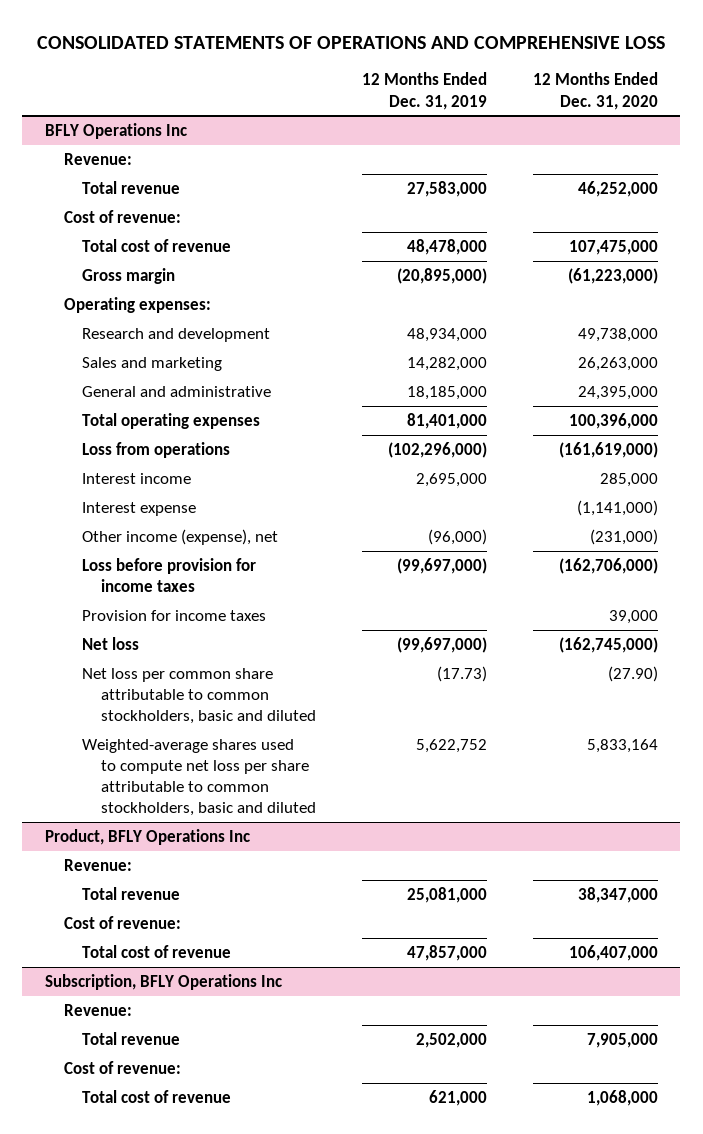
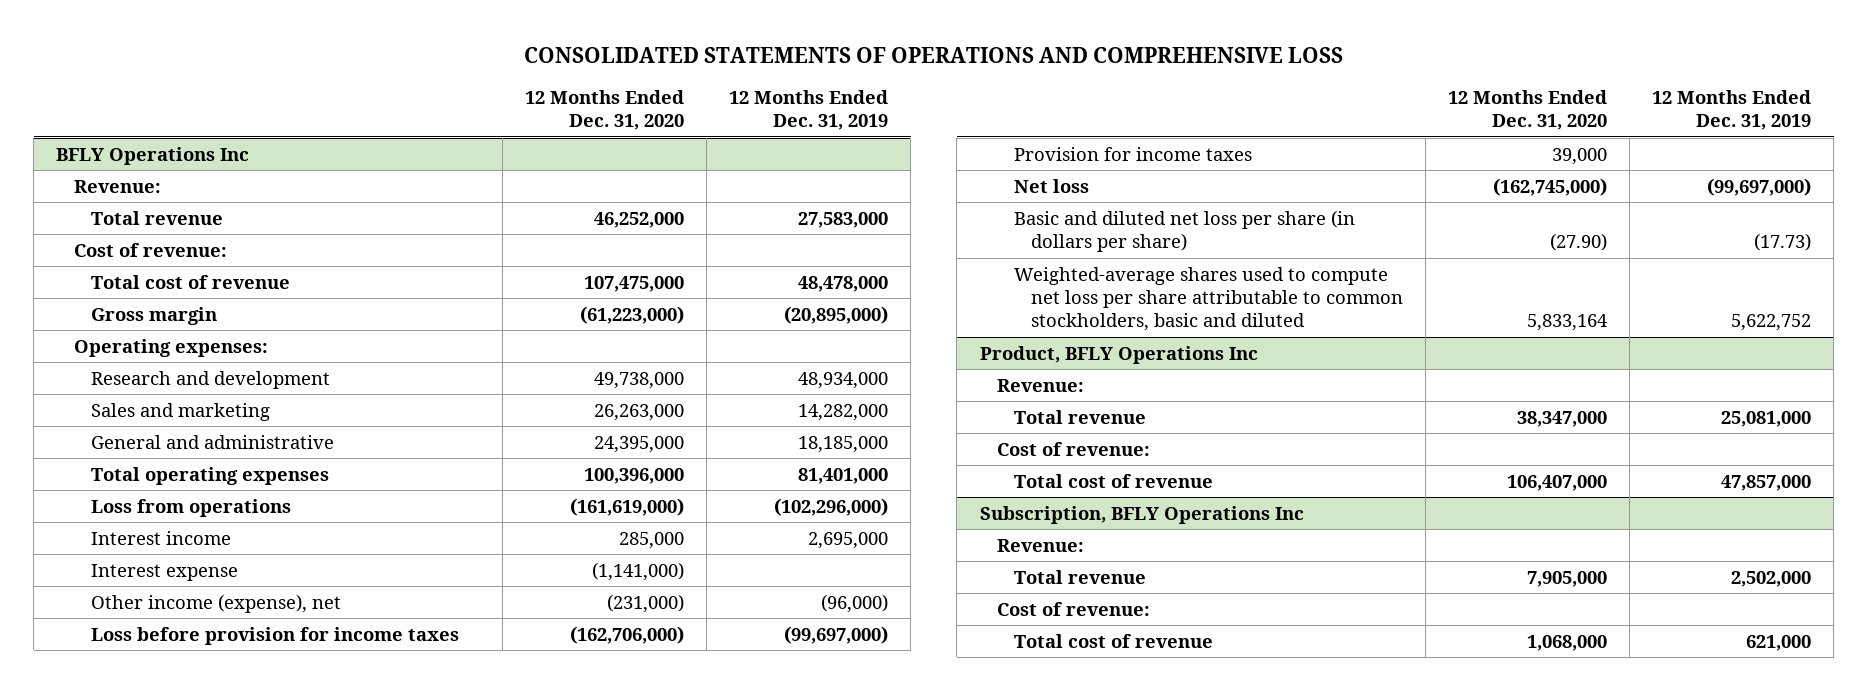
[82,667,317,725] Net loss per common share attributable to common stockholders, basic and diluted -> [1013,209,1355,253] Basic and diluted net loss per share (in dollars per share)

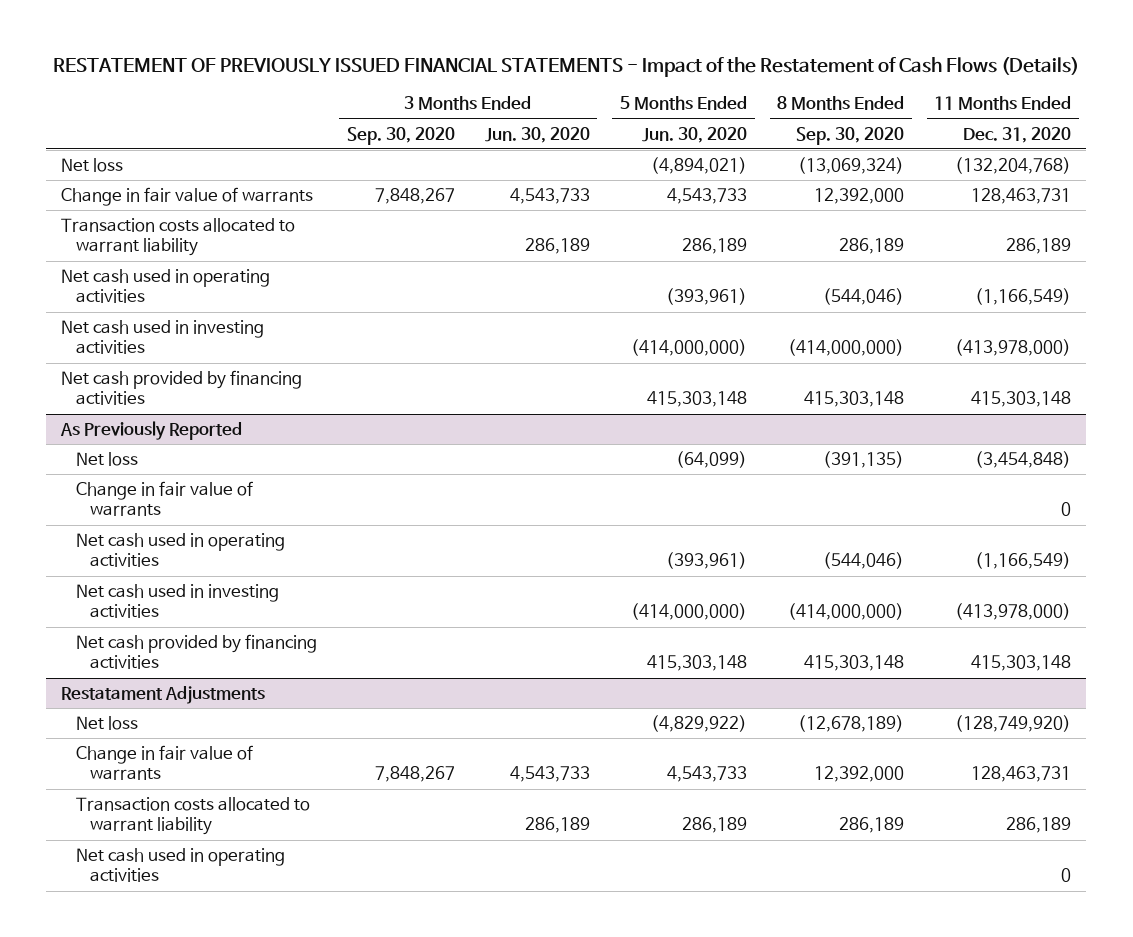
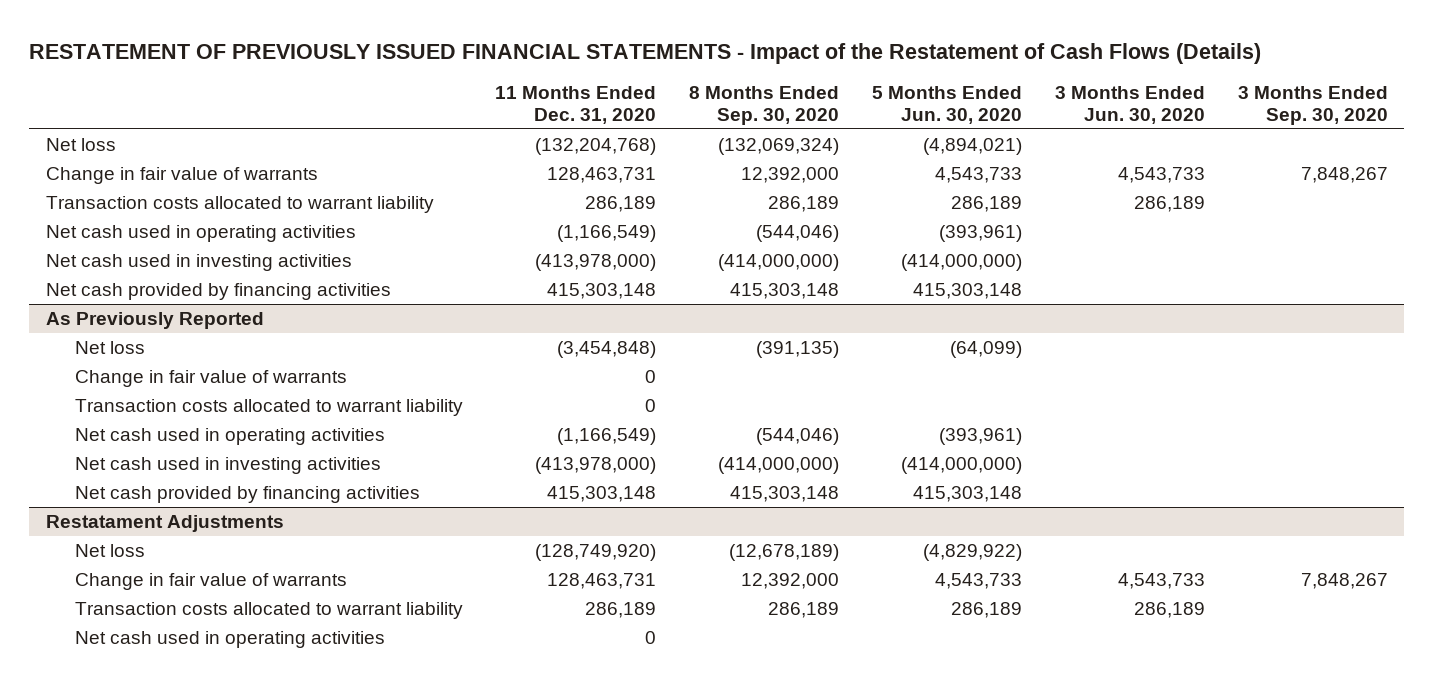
[798,157,905,175] (13,069,324) -> [718,138,840,156] (132,069,324)
none -> [74,399,463,417] Transaction costs allocated to warrant liability

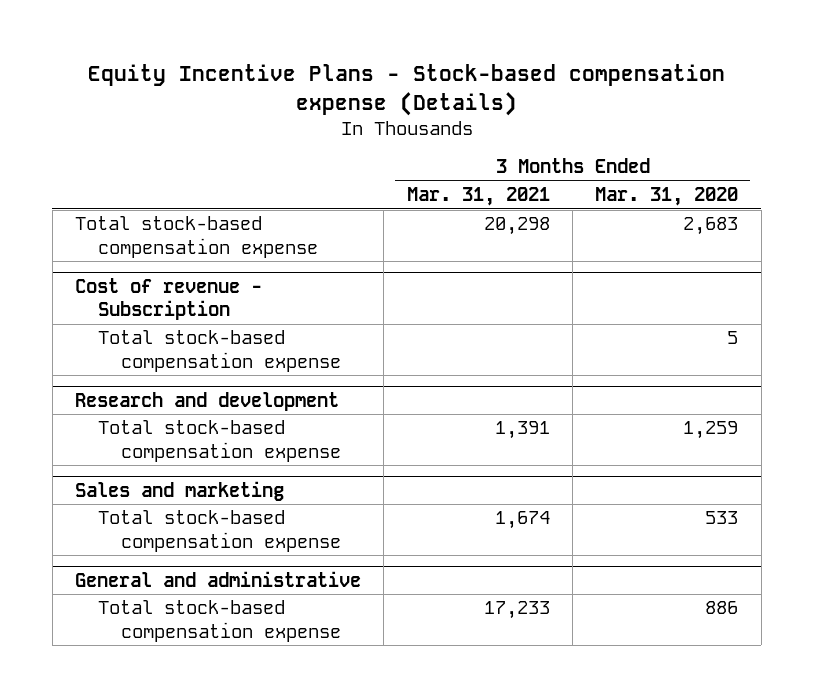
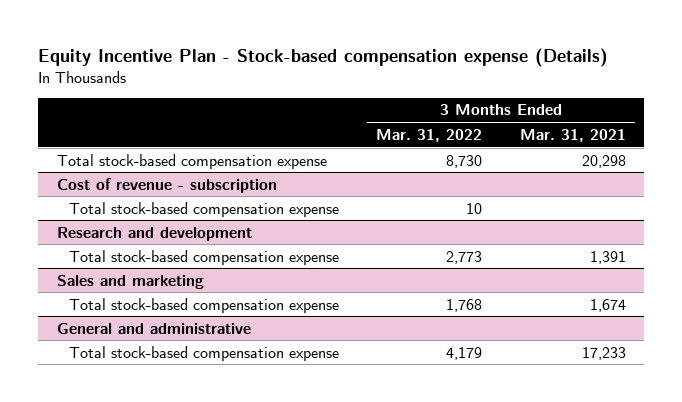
[87,63,725,116] Equity Incentive Plans - Stock-based compensation expense (Details) -> [38,47,609,67] Equity Incentive Plan - Stock-based compensation expense (Details)
[595,187,739,207] Mar. 31, 2020 -> none
none -> [376,128,483,142] Mar. 31, 2022
[75,277,263,321] Cost of revenue - Subscription -> [56,177,277,193] Cost of revenue - subscription

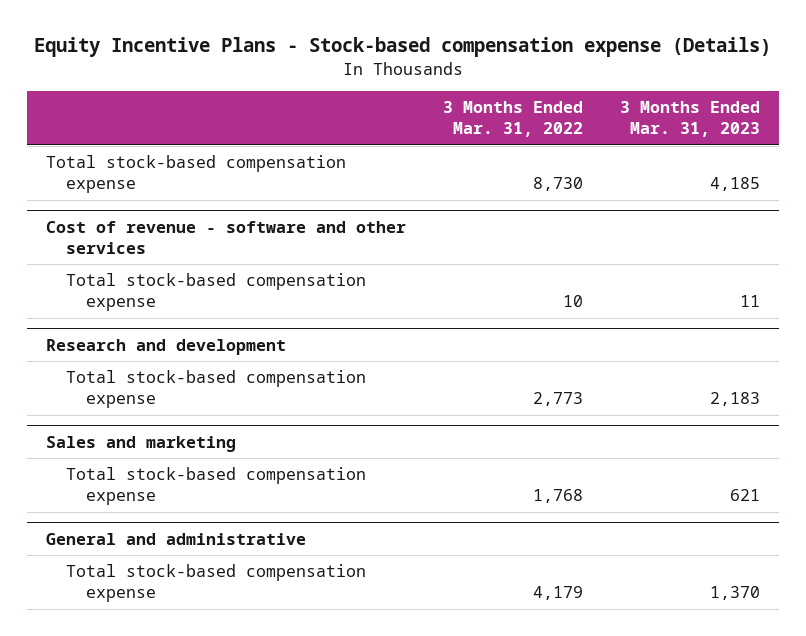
[38,47,609,67] Equity Incentive Plan - Stock-based compensation expense (Details) -> [33,37,771,58] Equity Incentive Plans - Stock-based compensation expense (Details)
[519,128,626,142] Mar. 31, 2021 -> none
none -> [620,101,761,138] 3 Months Ended Mar. 31, 2023
[56,177,277,193] Cost of revenue - subscription -> [45,220,406,255] Cost of revenue - software and other services

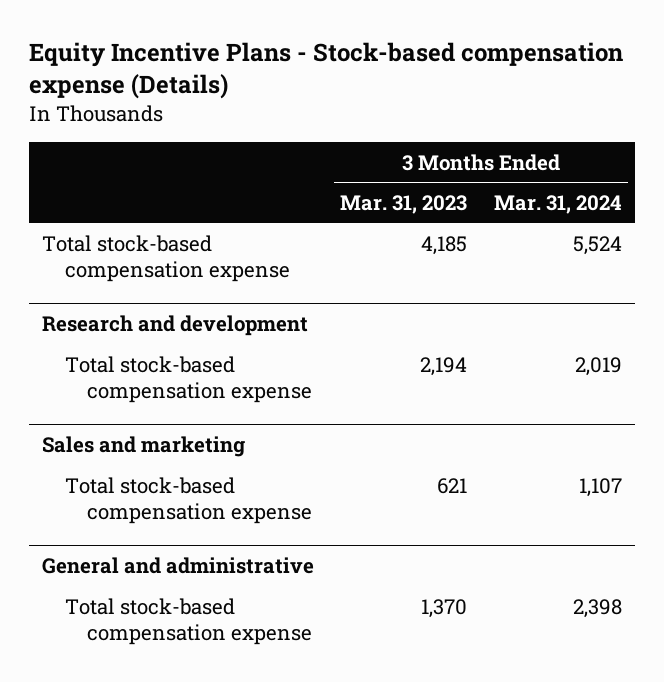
[442,101,583,138] 3 Months Ended Mar. 31, 2022 -> none
none -> [493,194,622,214] Mar. 31, 2024
[45,220,406,255] Cost of revenue - software and other services -> none
[65,273,366,312] Total stock-based compensation expense -> none
[710,392,761,407] 2,183 -> [420,356,468,376] 2,194

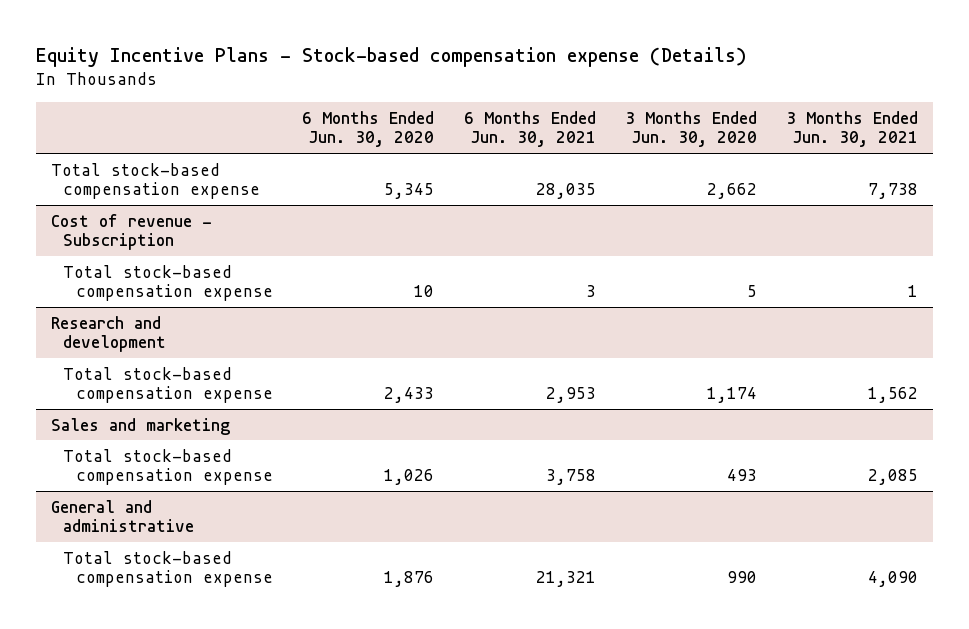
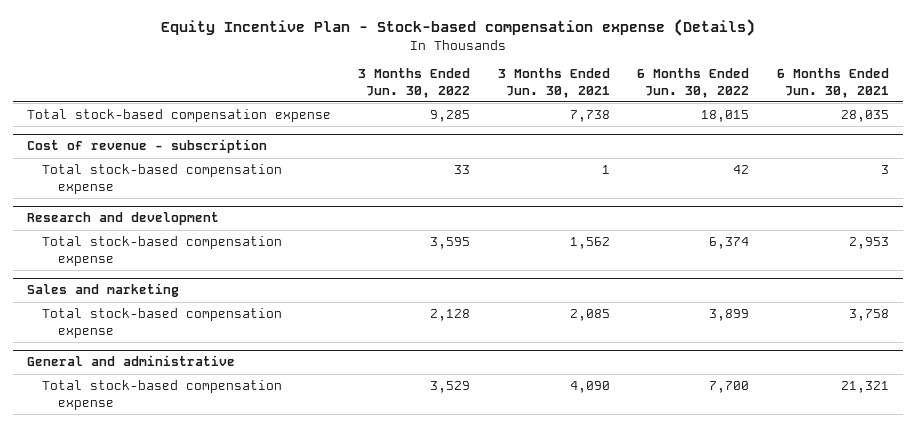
[36,47,748,68] Equity Incentive Plans - Stock-based compensation expense (Details) -> [160,19,755,37] Equity Incentive Plan - Stock-based compensation expense (Details)
[302,110,435,148] 6 Months Ended Jun. 30, 2020 -> none
[625,110,758,148] 3 Months Ended Jun. 30, 2020 -> none
none -> [358,68,471,98] 3 Months Ended Jun. 30, 2022
none -> [637,68,750,98] 6 Months Ended Jun. 30, 2022
[50,213,212,251] Cost of revenue - Subscription -> [26,139,267,154] Cost of revenue - subscription

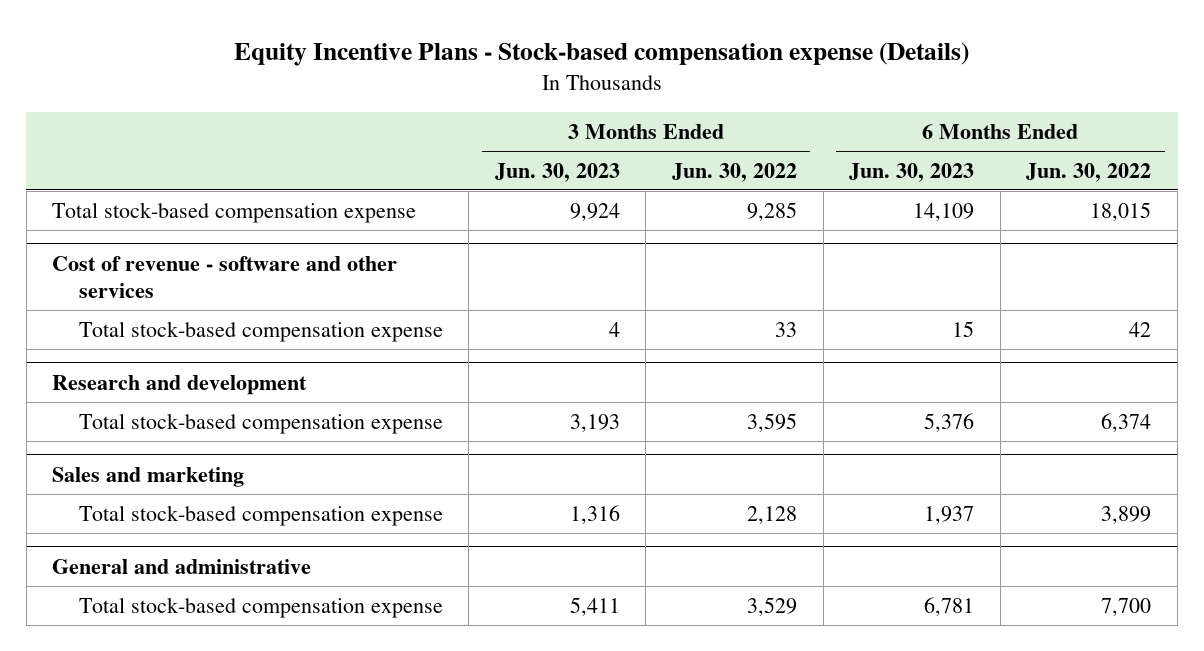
[160,19,755,37] Equity Incentive Plan - Stock-based compensation expense (Details) -> [233,42,969,67] Equity Incentive Plans - Stock-based compensation expense (Details)
[497,68,610,98] 3 Months Ended Jun. 30, 2021 -> none
[777,68,890,98] 6 Months Ended Jun. 30, 2021 -> none
none -> [494,162,620,182] Jun. 30, 2023
none -> [849,162,975,182] Jun. 30, 2023
[26,139,267,154] Cost of revenue - subscription -> [52,255,398,299] Cost of revenue - software and other services

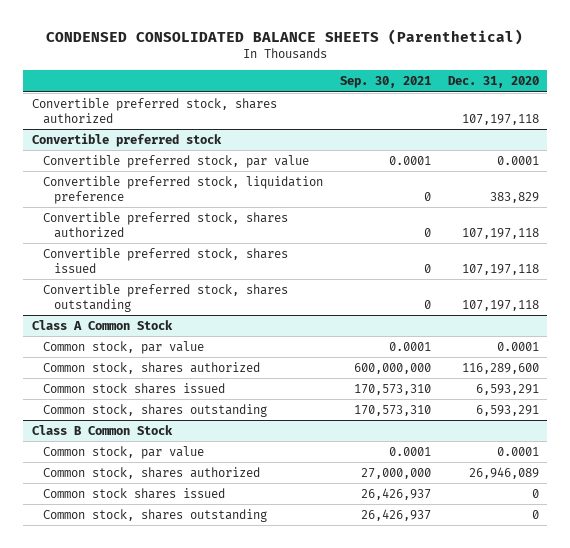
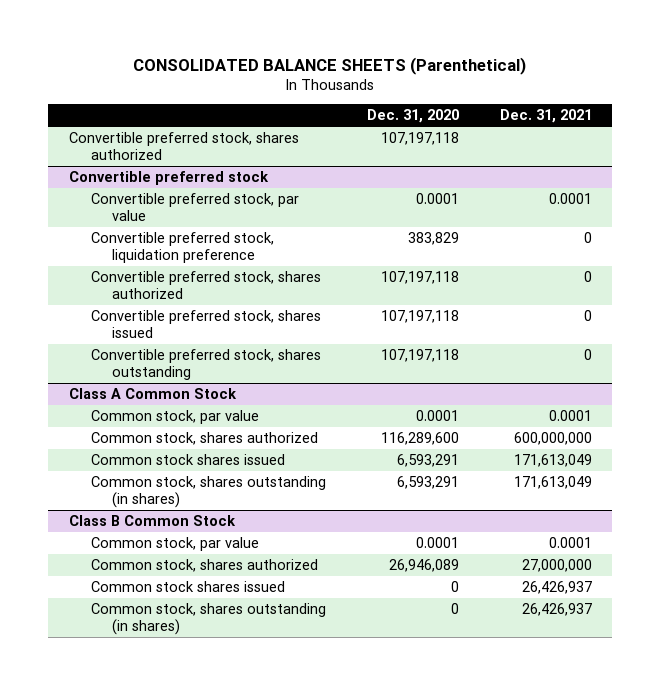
[46,28,524,45] CONDENSED CONSOLIDATED BALANCE SHEETS (Parenthetical) -> [133,56,527,75] CONSOLIDATED BALANCE SHEETS (Parenthetical)
[339,76,431,89] Sep. 30, 2021 -> none
none -> [499,109,592,124] Dec. 31, 2021
[42,403,267,417] Common stock, shares outstanding -> [90,475,326,508] Common stock, shares outstanding (in shares)
[42,508,267,522] Common stock, shares outstanding -> [90,602,326,635] Common stock, shares outstanding (in shares)

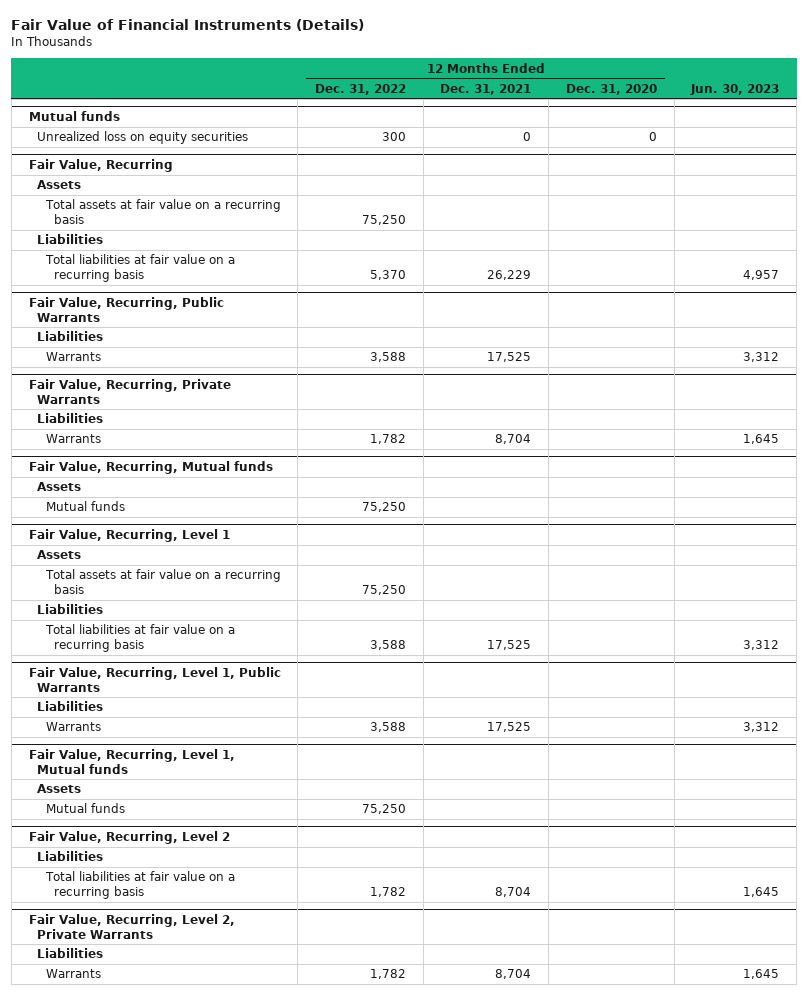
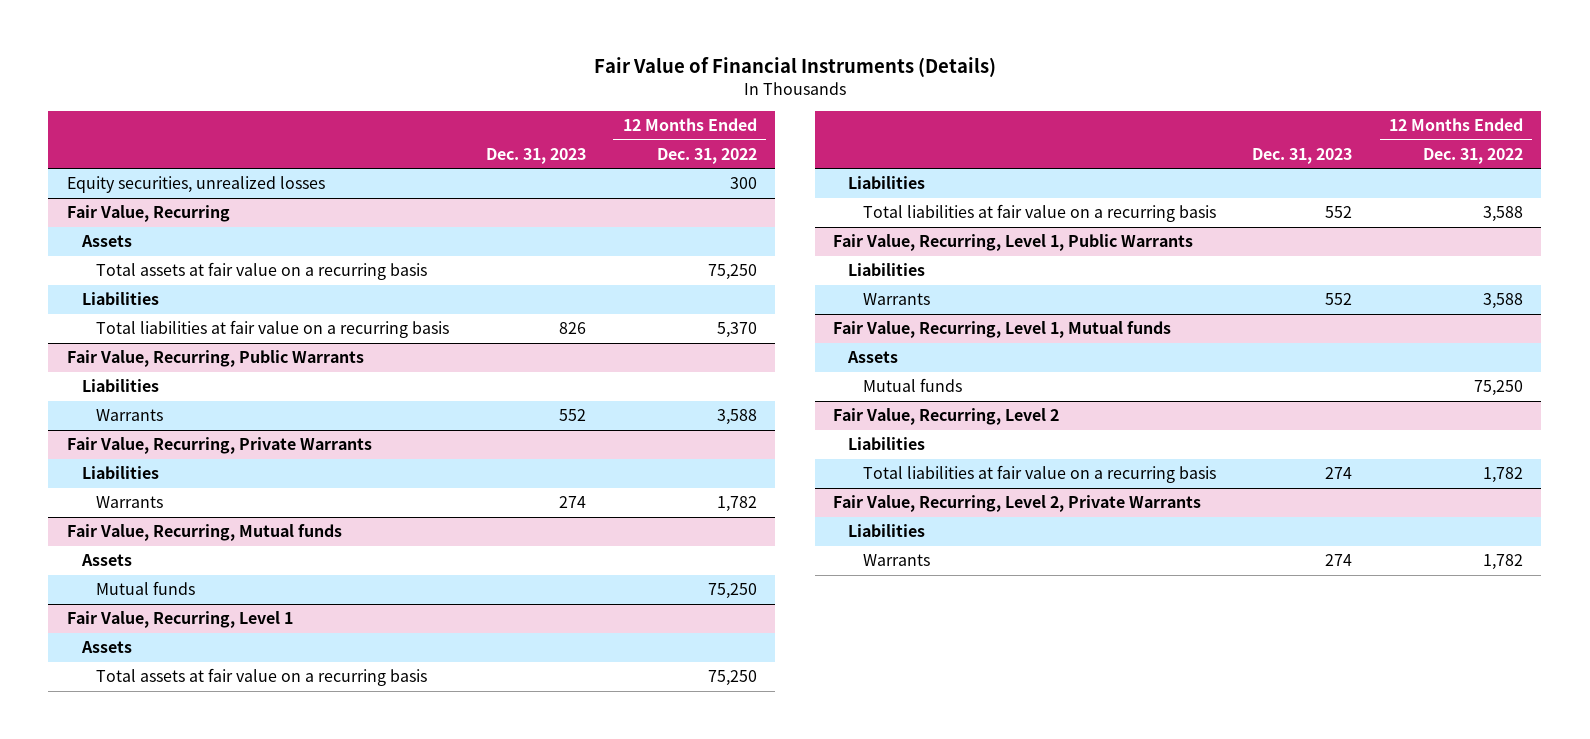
[440,83,532,95] Dec. 31, 2021 -> none
[565,83,657,95] Dec. 31, 2020 -> none
[690,83,780,95] Jun. 30, 2023 -> none
none -> [486,147,587,164] Dec. 31, 2023
[28,110,120,121] Mutual funds -> none
[37,131,249,145] Unrealized loss on equity securities -> [66,176,325,194] Equity securities, unrealized losses

